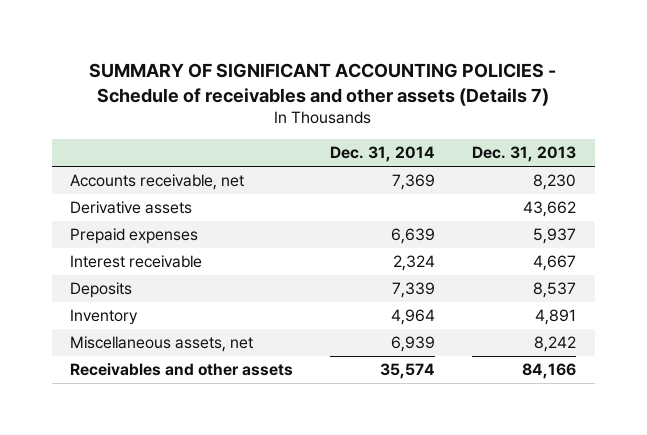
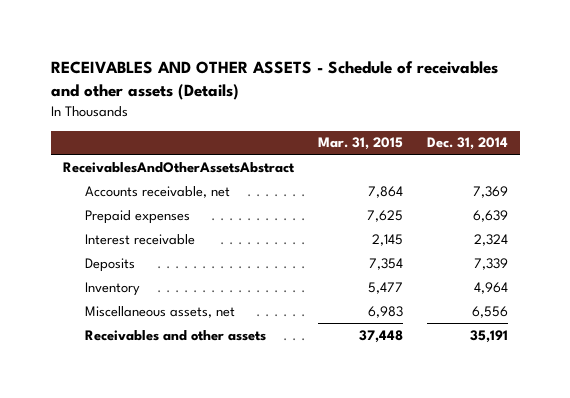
[89,62,557,106] SUMMARY OF SIGNIFICANT ACCOUNTING POLICIES - Schedule of receivables and other assets (Details 7) -> [50,61,498,101] RECEIVABLES AND OTHER ASSETS - Schedule of receivables and other assets (Details)
[472,146,577,163] Dec. 31, 2013 -> none
none -> [317,137,403,151] Mar. 31, 2015
none -> [62,161,295,173] ReceivablesAndOtherAssetsAbstract
[70,201,193,215] Derivative assets -> none
[391,336,436,353] 6,939 -> [471,305,508,318] 6,556
[380,363,436,380] 35,574 -> [469,329,508,343] 35,191

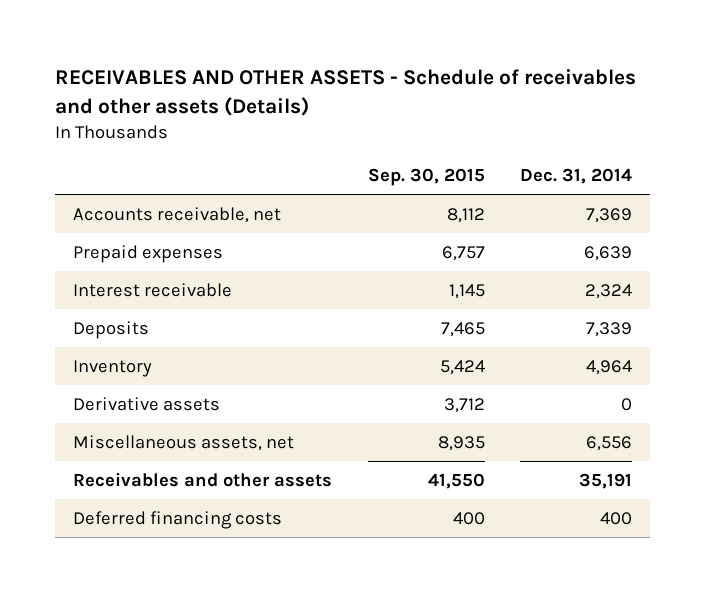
[317,137,403,151] Mar. 31, 2015 -> none
none -> [367,168,485,187] Sep. 30, 2015
[62,161,295,173] ReceivablesAndOtherAssetsAbstract -> none
none -> [73,396,221,411] Derivative assets
none -> [73,510,283,529] Deferred financing costs

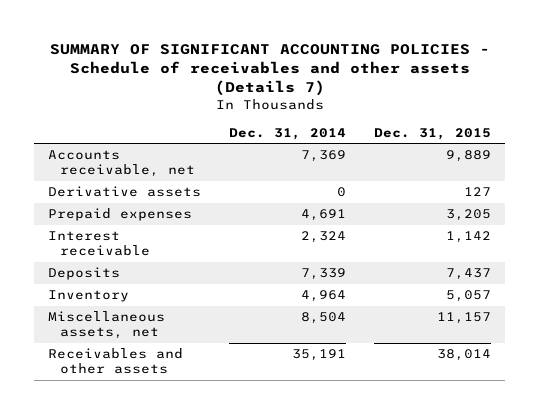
[55,69,637,116] RECEIVABLES AND OTHER ASSETS - Schedule of receivables and other assets (Details) -> [49,43,490,97] SUMMARY OF SIGNIFICANT ACCOUNTING POLICIES - Schedule of receivables and other assets (Details 7)
[367,168,485,187] Sep. 30, 2015 -> none
none -> [374,127,492,140] Dec. 31, 2015
[73,396,221,411] Derivative assets -> [48,186,202,198] Derivative assets
[584,245,633,261] 6,639 -> [301,209,347,222] 4,691
[586,435,633,451] 6,556 -> [301,312,347,325] 8,504
[73,510,283,529] Deferred financing costs -> none

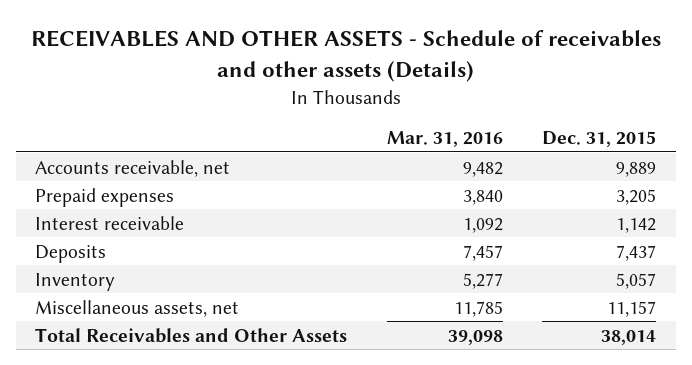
[49,43,490,97] SUMMARY OF SIGNIFICANT ACCOUNTING POLICIES - Schedule of receivables and other assets (Details 7) -> [30,30,661,82] RECEIVABLES AND OTHER ASSETS - Schedule of receivables and other assets (Details)
[229,127,347,140] Dec. 31, 2014 -> none
none -> [386,130,503,147] Mar. 31, 2016
[48,186,202,198] Derivative assets -> none
[48,348,184,374] Receivables and other assets -> [35,327,348,343] Total Receivables and Other Assets

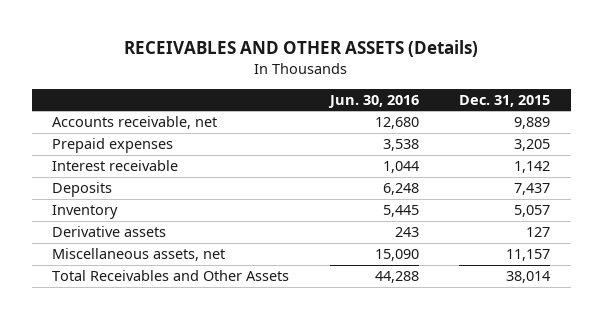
[30,30,661,82] RECEIVABLES AND OTHER ASSETS - Schedule of receivables and other assets (Details) -> [124,40,479,58] RECEIVABLES AND OTHER ASSETS (Details)
[386,130,503,147] Mar. 31, 2016 -> none
none -> [327,94,419,108] Jun. 30, 2016
none -> [52,226,167,238] Derivative assets

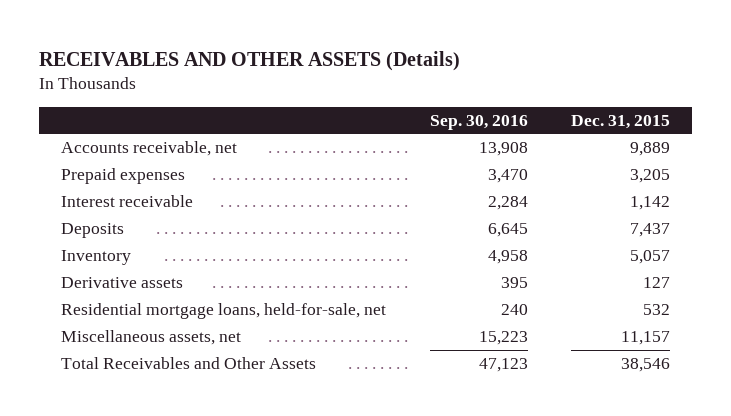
[327,94,419,108] Jun. 30, 2016 -> none
none -> [429,114,528,130] Sep. 30, 2016
none -> [60,302,386,319] Residential mortgage loans, held-for-sale, net
[506,271,551,284] 38,014 -> [621,357,671,372] 38,546

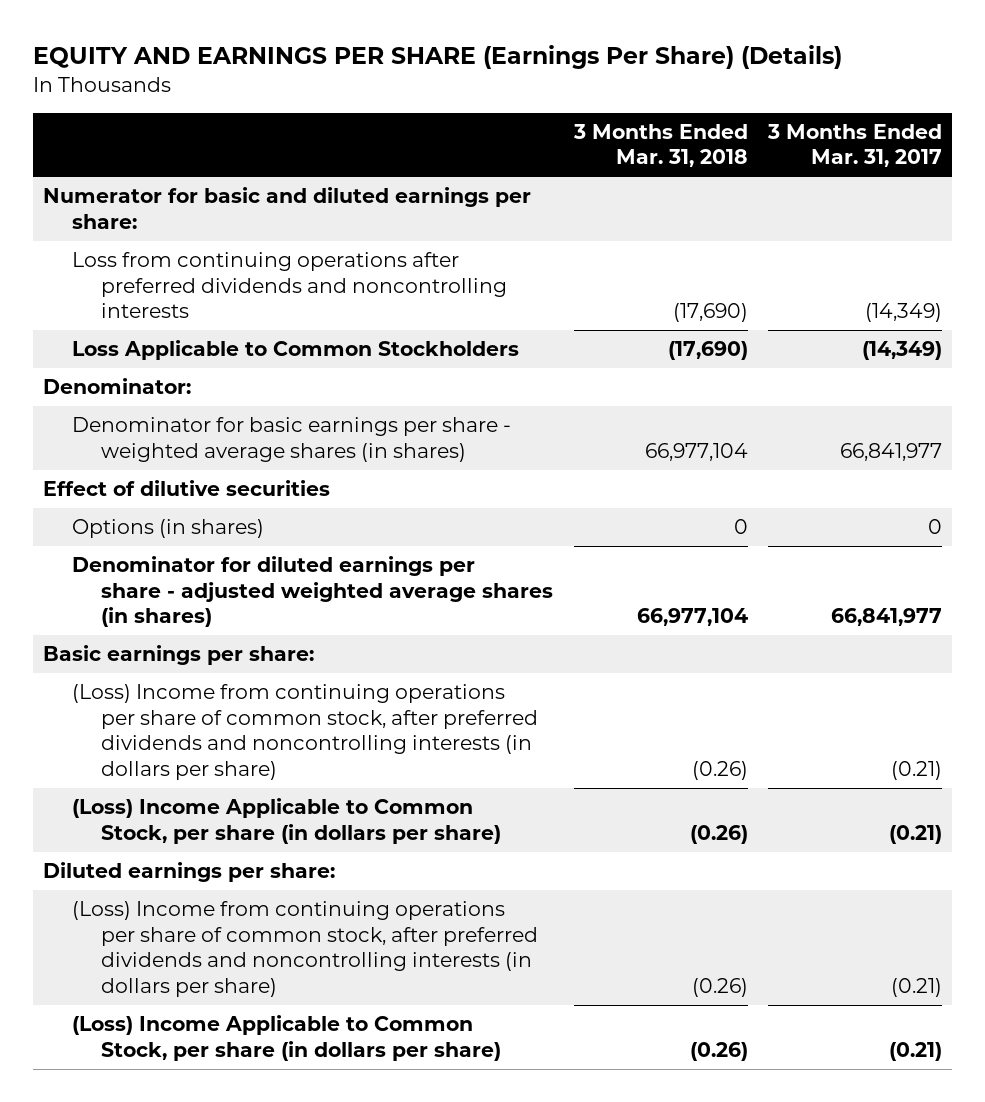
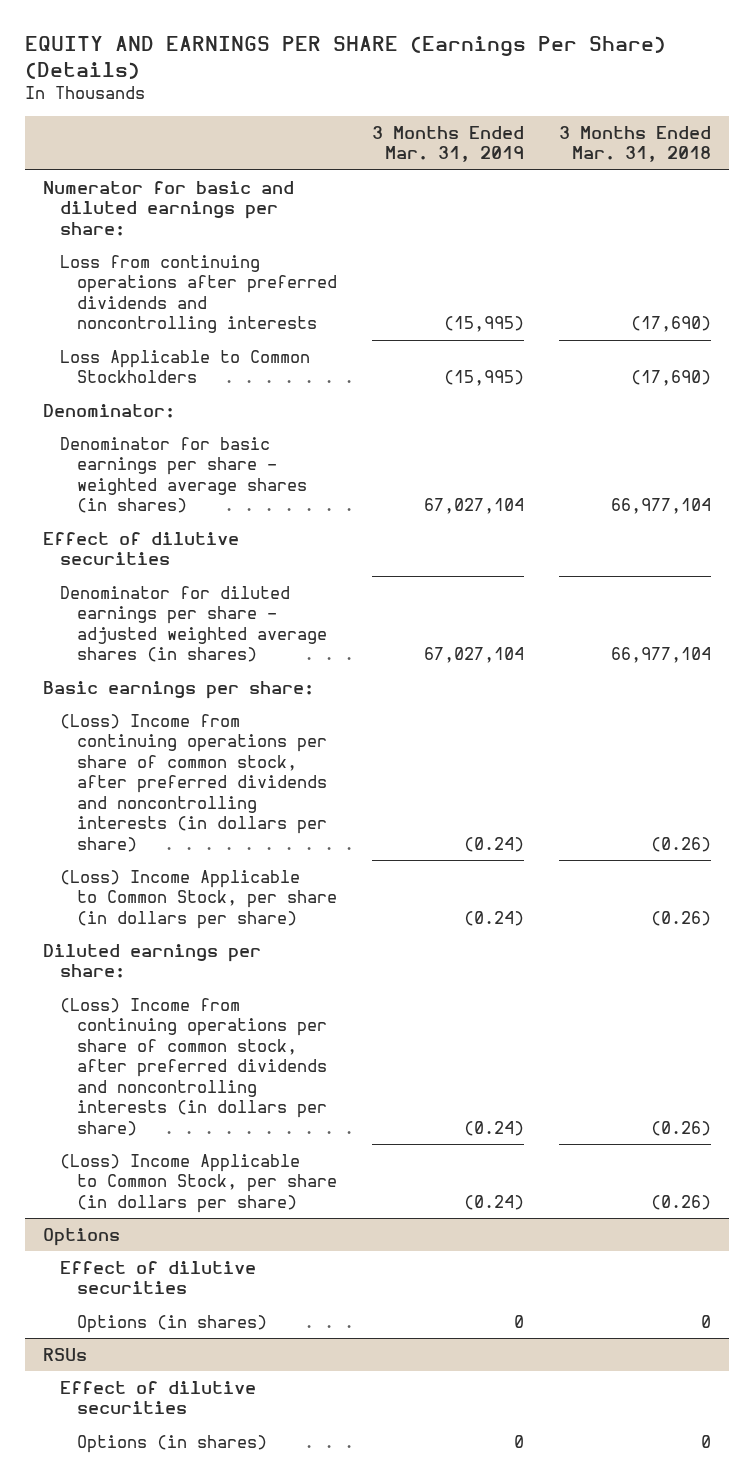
[767,123,943,168] 3 Months Ended Mar. 31, 2017 -> none
none -> [372,125,525,163] 3 Months Ended Mar. 31, 2019
[71,519,264,539] Options (in shares) -> none
none -> [43,1227,121,1246] Options
none -> [59,1260,256,1295] Effect of dilutive securities
none -> [76,1314,267,1333] Options (in shares)
none -> [43,1347,88,1361] RSUs
none -> [59,1380,256,1415] Effect of dilutive securities
none -> [76,1434,267,1453] Options (in shares)

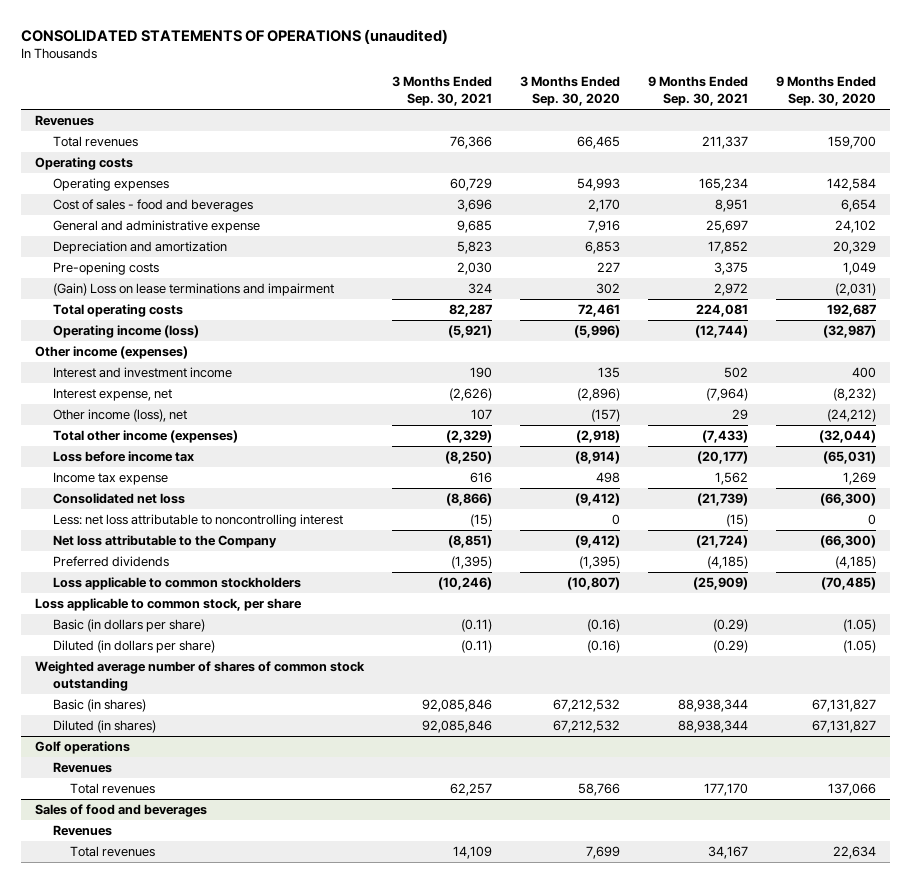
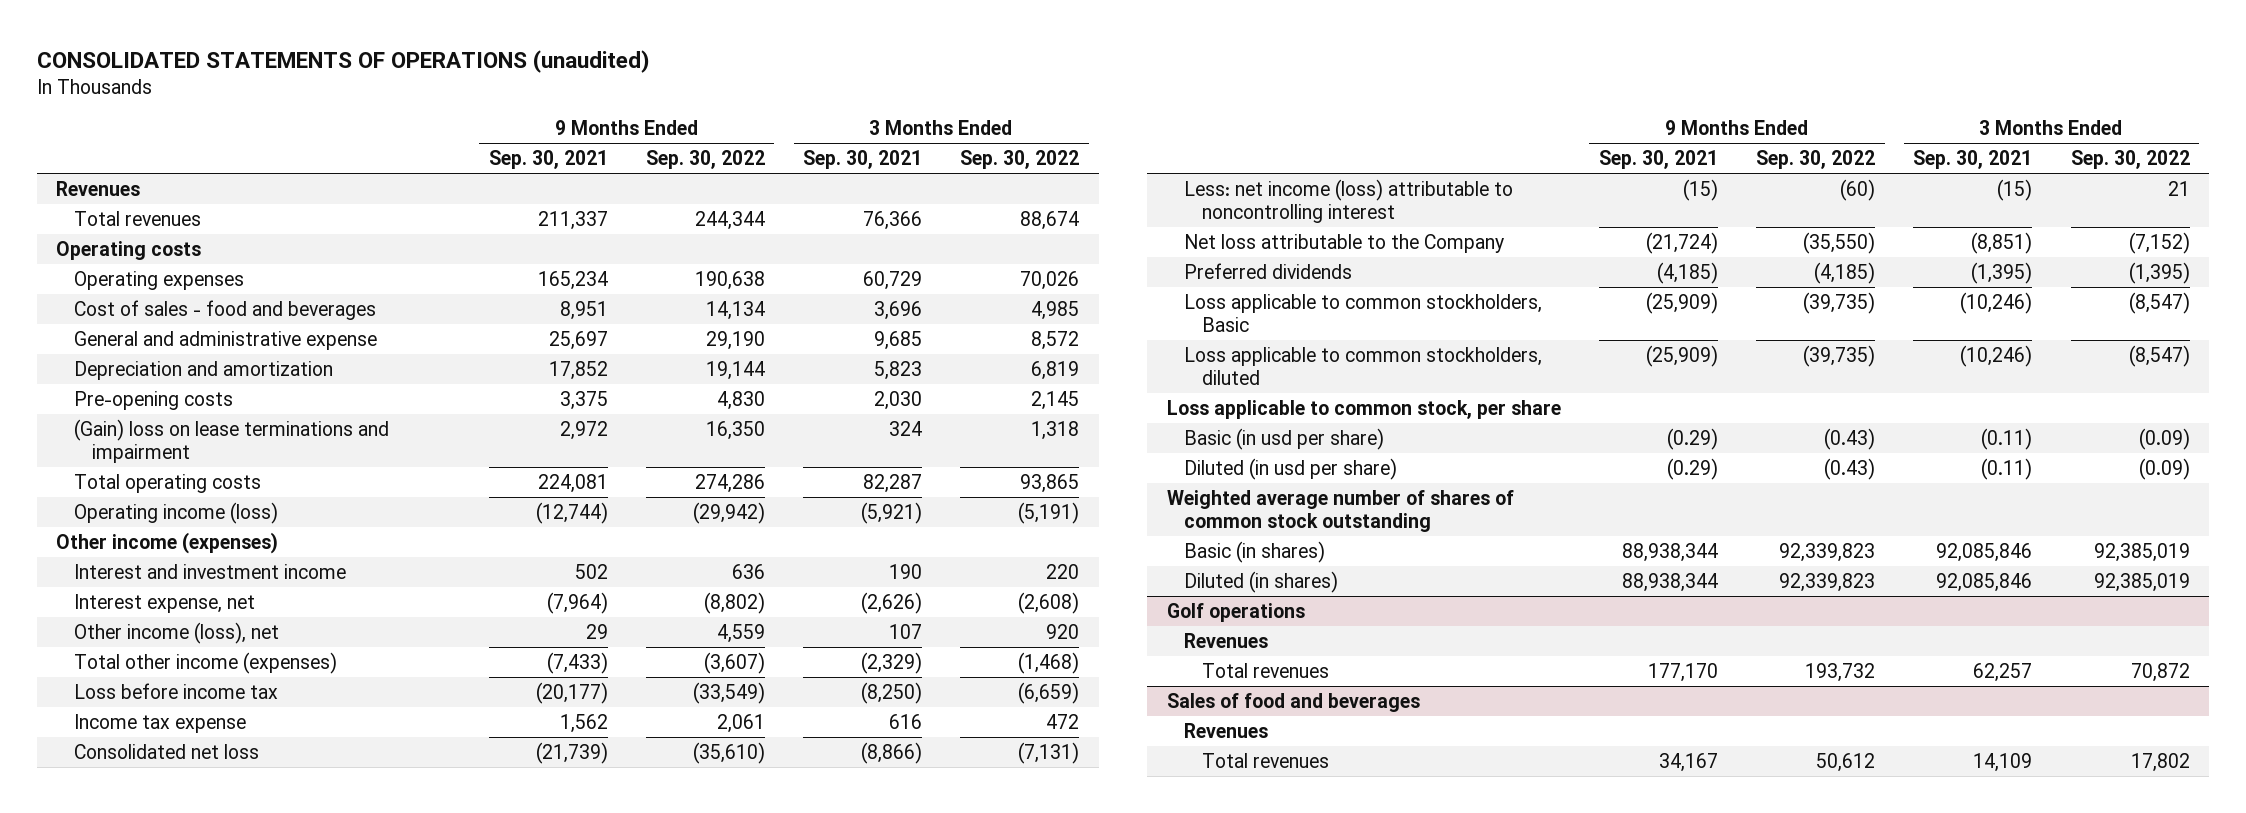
[520,76,621,106] 3 Months Ended Sep. 30, 2020 -> none
[776,76,877,106] 9 Months Ended Sep. 30, 2020 -> none
none -> [645,150,765,170] Sep. 30, 2022
none -> [960,150,1080,170] Sep. 30, 2022
[52,283,334,297] (Gain) Loss on lease terminations and impairment -> [73,418,389,463] (Gain) loss on lease terminations and impairment
[52,514,343,528] Less: net loss attributable to noncontrolling interest -> [1184,178,1514,223] Less: net income (loss) attributable to noncontrolling interest
[52,577,301,591] Loss applicable to common stockholders -> [1184,293,1543,332] Loss applicable to common stockholders, Basic
none -> [1184,346,1543,385] Loss applicable to common stockholders, diluted
[52,619,205,633] Basic (in dollars per share) -> [1184,427,1385,450] Basic (in usd per share)
[52,640,215,654] Diluted (in dollars per share) -> [1184,457,1398,480] Diluted (in usd per share)

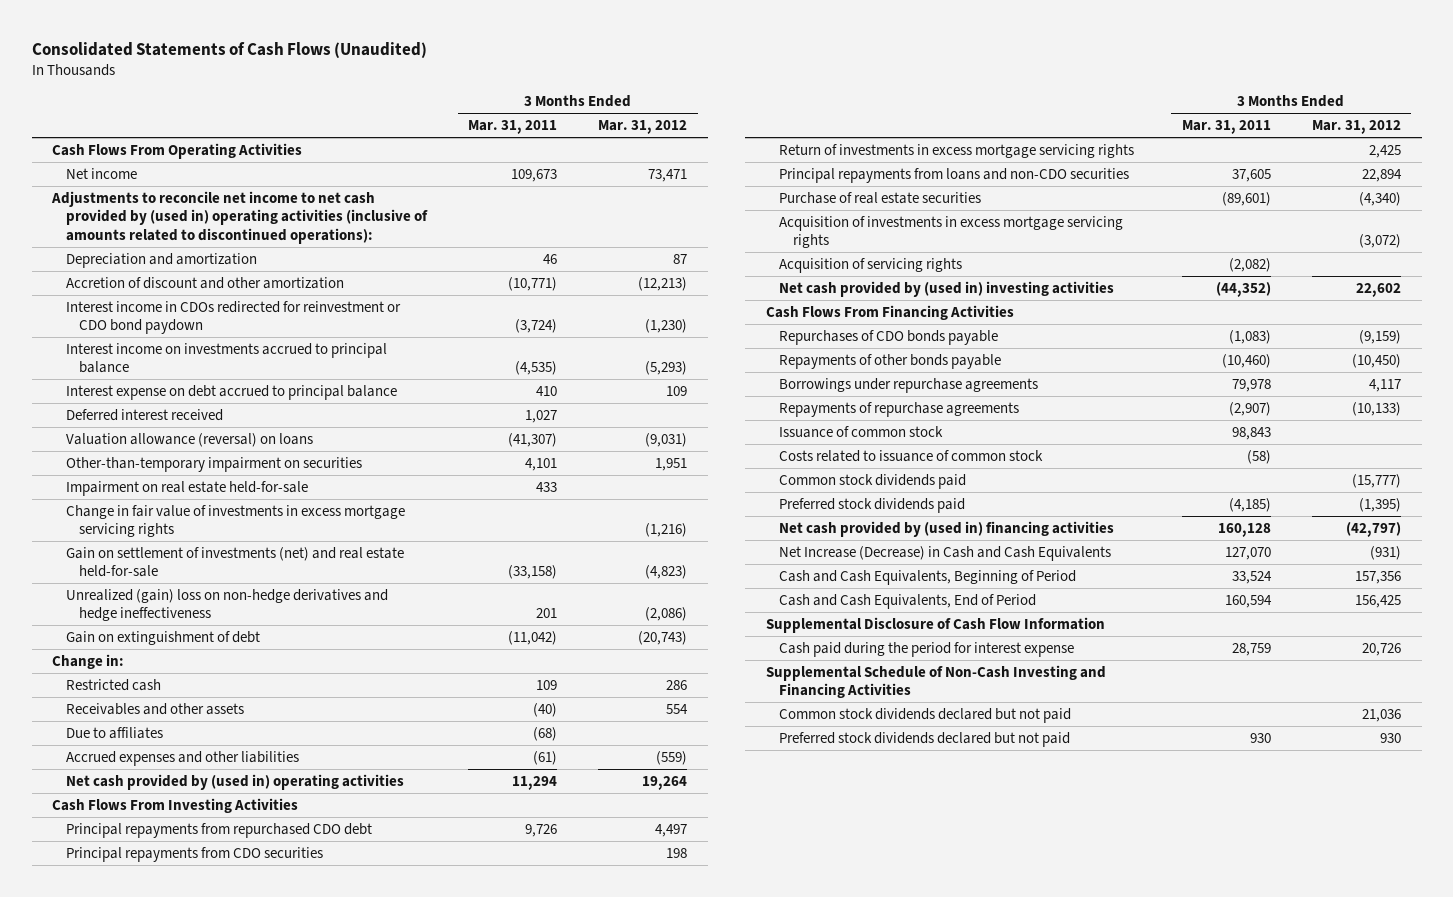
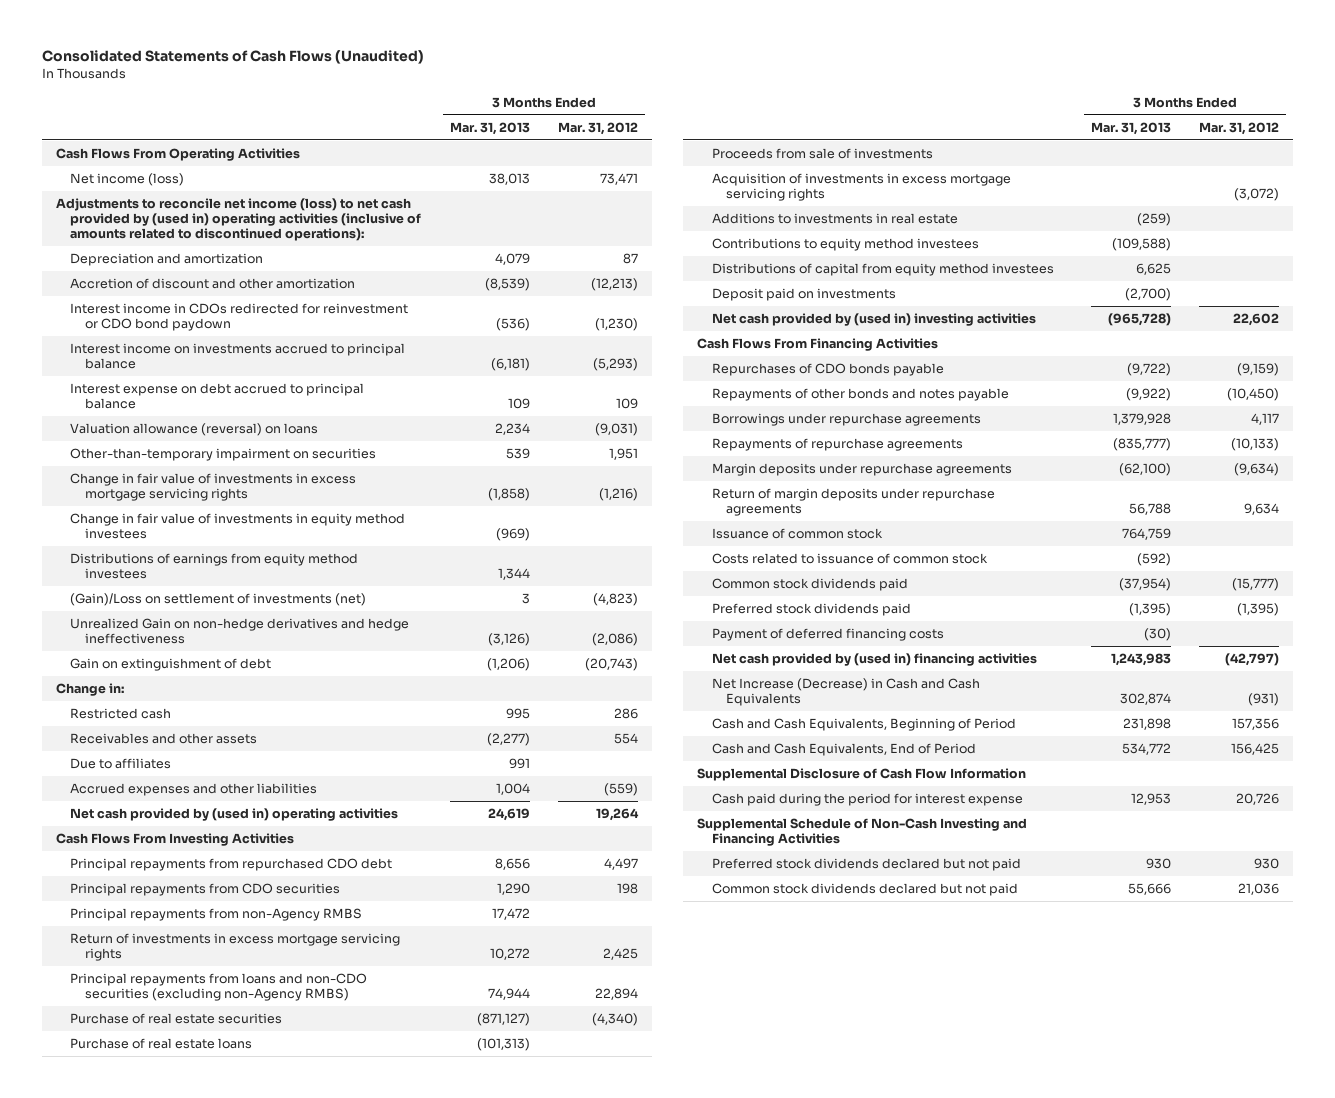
[468,120,558,135] Mar. 31, 2011 -> none
none -> [449,121,530,135] Mar. 31, 2013
[65,167,137,179] Net income -> [70,172,185,186] Net income (loss)
[51,190,428,244] Adjustments to reconcile net income to net cash provided by (used in) operating activities (inclusive of amounts related to discontinued operations): -> [55,197,422,242] Adjustments to reconcile net income (loss) to net cash provided by (used in) operating activities (inclusive of amounts related to discontinued operations):
[65,408,223,421] Deferred interest received -> none
[65,480,308,496] Impairment on real estate held-for-sale -> none
none -> [70,512,406,540] Change in fair value of investments in equity method investees
none -> [70,552,359,580] Distributions of earnings from equity method investees
[65,546,404,578] Gain on settlement of investments (net) and real estate held-for-sale -> [70,592,367,606] (Gain)/Loss on settlement of investments (net)
[65,588,388,622] Unrealized (gain) loss on non-hedge derivatives and hedge ineffectiveness -> [70,617,410,645] Unrealized Gain on non-hedge derivatives and hedge ineffectiveness
none -> [70,907,363,921] Principal repayments from non-Agency RMBS
[779,167,1130,183] Principal repayments from loans and non-CDO securities -> [70,972,368,1002] Principal repayments from loans and non-CDO securities (excluding non-Agency RMBS)
none -> [70,1037,253,1049] Purchase of real estate loans
none -> [711,147,933,159] Proceeds from sale of investments
[779,257,963,273] Acquisition of servicing rights -> none
none -> [711,212,958,224] Additions to investments in real estate
none -> [711,237,979,251] Contributions to equity method investees
none -> [711,262,1054,276] Distributions of capital from equity method investees
none -> [711,287,896,301] Deposit paid on investments
[779,353,1002,369] Repayments of other bonds payable -> [711,387,1009,401] Repayments of other bonds and notes payable
none -> [711,462,1012,476] Margin deposits under repurchase agreements
none -> [711,487,995,517] Return of margin deposits under repurchase agreements
none -> [711,627,944,641] Payment of deferred financing costs
[779,707,1072,723] Common stock dividends declared but not paid -> [711,882,1018,896] Common stock dividends declared but not paid

